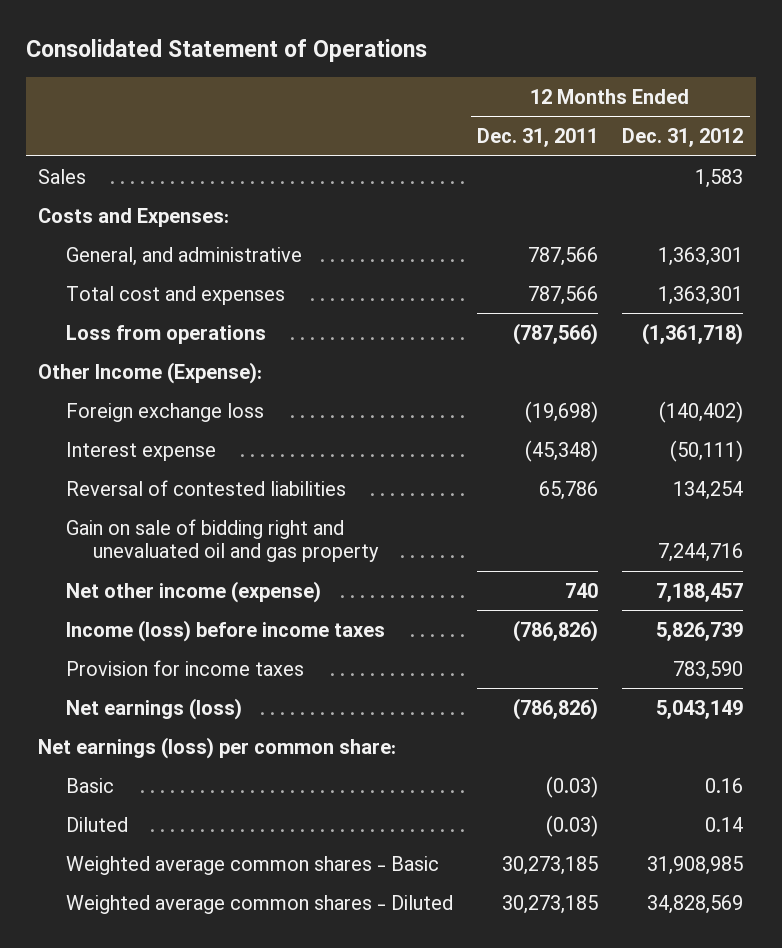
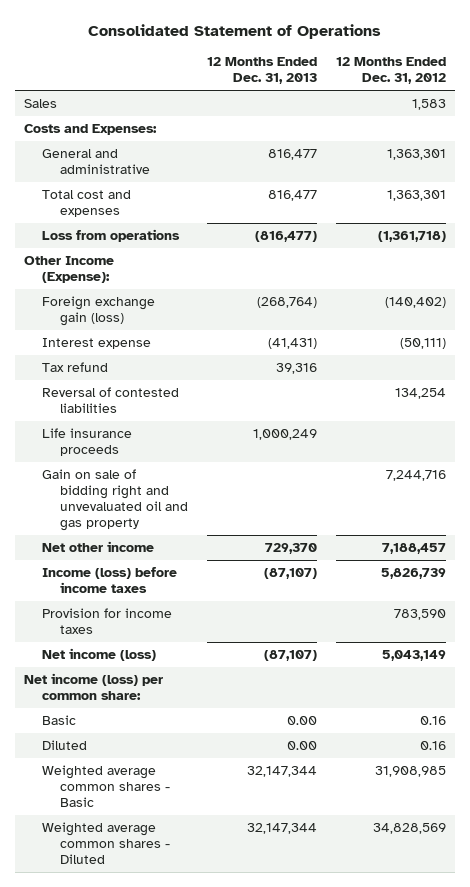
[477,128,599,148] Dec. 31, 2011 -> none
none -> [206,57,317,85] 12 Months Ended Dec. 31, 2013
[65,246,302,266] General, and administrative -> [41,149,150,175] General and administrative
[65,402,264,422] Foreign exchange loss -> [41,296,155,327] Foreign exchange gain (loss)
none -> [41,362,108,373] Tax refund
none -> [41,428,132,457] Life insurance proceeds
[65,518,380,563] Gain on sale of bidding right and unevaluated oil and gas property -> [41,469,188,532] Gain on sale of bidding right and unvevaluated oil and gas property
[65,580,321,603] Net other income (expense) -> [41,541,154,553] Net other income
[65,697,242,720] Net earnings (loss) -> [41,648,156,662] Net income (loss)
[38,736,397,759] Net earnings (loss) per common share: -> [24,673,164,701] Net income (loss) per common share:
[705,816,744,832] 0.14 -> [419,741,446,751] 0.16

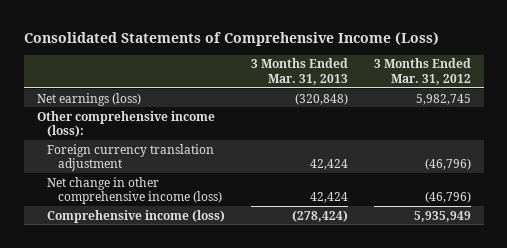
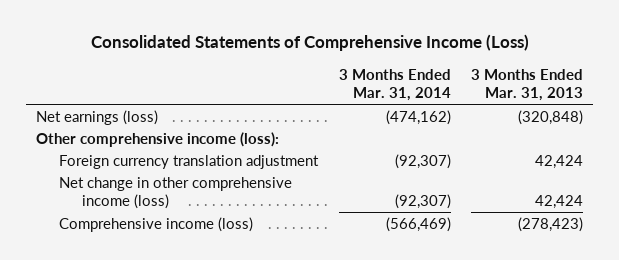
[373,58,471,85] 3 Months Ended Mar. 31, 2012 -> none
none -> [338,68,451,102] 3 Months Ended Mar. 31, 2014
[292,209,349,222] (278,424) -> [518,216,584,232] (278,423)

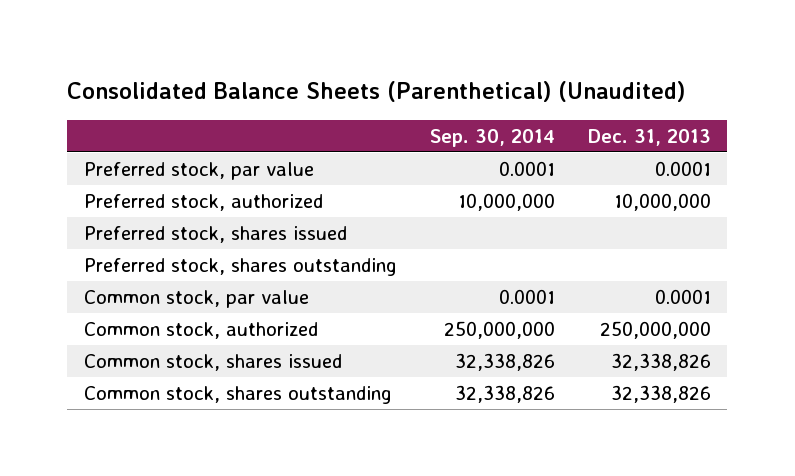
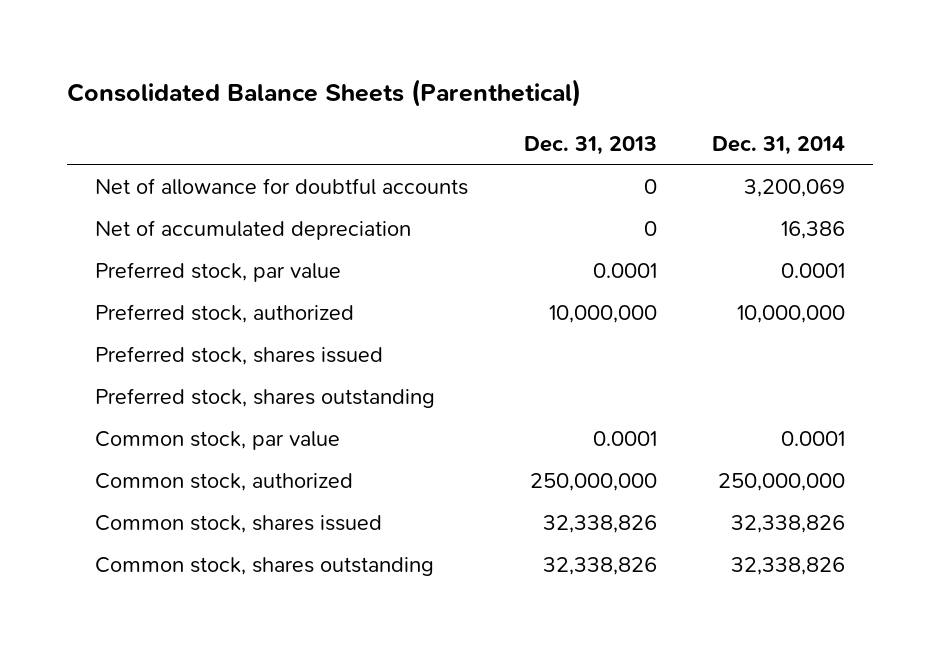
[67,81,686,103] Consolidated Balance Sheets (Parenthetical) (Unaudited) -> [67,79,582,108] Consolidated Balance Sheets (Parenthetical)
[429,128,555,147] Sep. 30, 2014 -> none
none -> [712,136,846,156] Dec. 31, 2014
none -> [95,178,469,196] Net of allowance for doubtful accounts
none -> [95,220,412,241] Net of accumulated depreciation

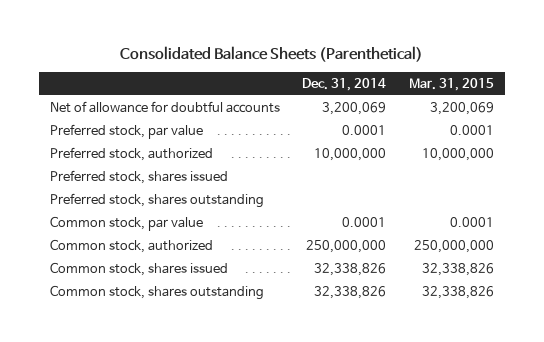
[523,136,657,156] Dec. 31, 2013 -> none
none -> [409,78,495,92] Mar. 31, 2015
[95,220,412,241] Net of accumulated depreciation -> none

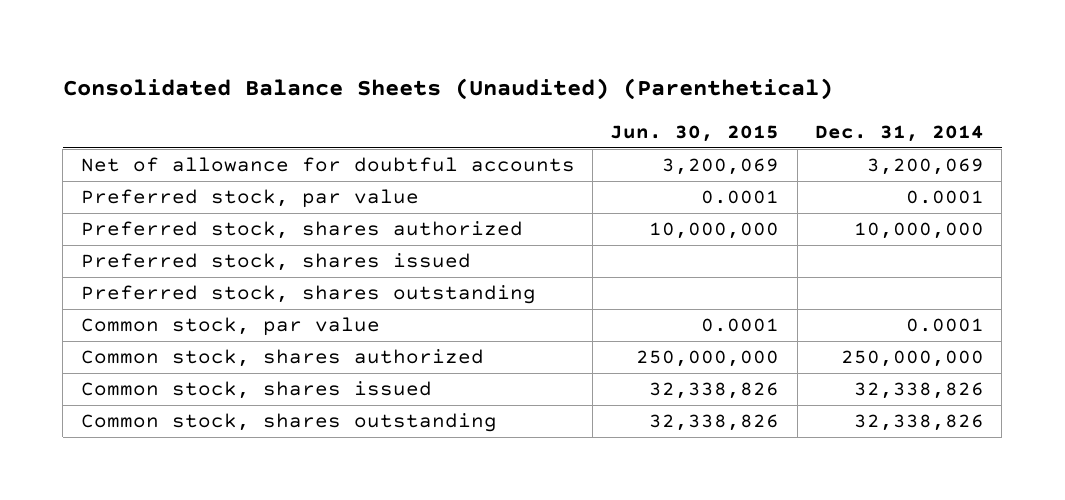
[119,45,423,62] Consolidated Balance Sheets (Parenthetical) -> [62,78,833,101] Consolidated Balance Sheets (Unaudited) (Parenthetical)
[409,78,495,92] Mar. 31, 2015 -> none
none -> [610,125,780,143] Jun. 30, 2015
[49,147,213,162] Preferred stock, authorized -> [80,221,523,240] Preferred stock, shares authorized
[49,239,213,254] Common stock, authorized -> [80,349,484,368] Common stock, shares authorized

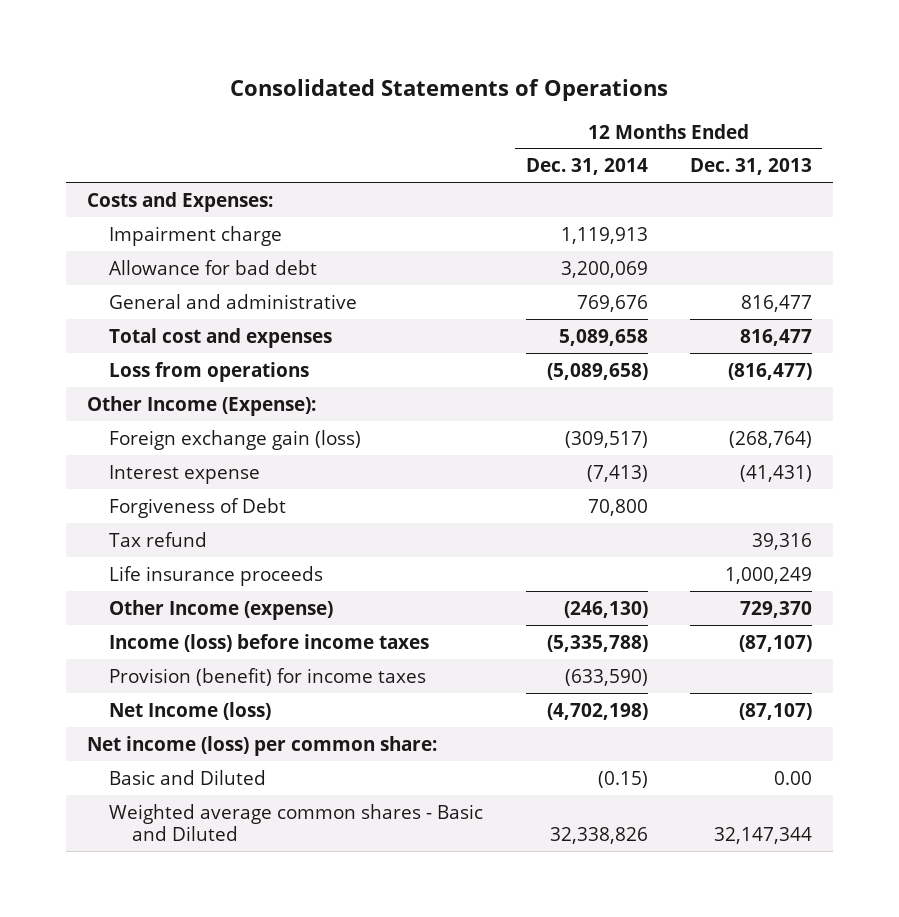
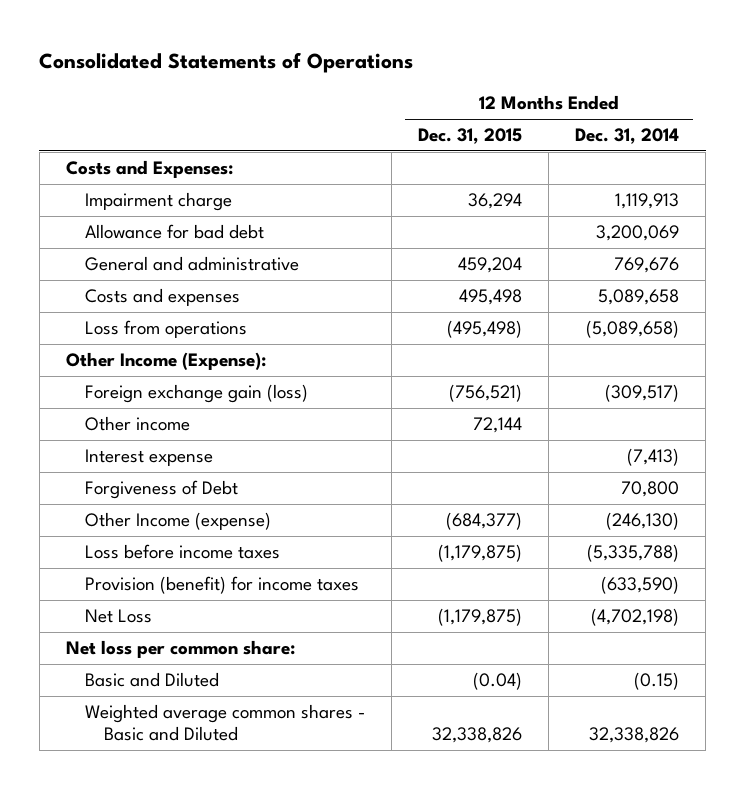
[689,158,812,176] Dec. 31, 2013 -> none
none -> [417,128,522,145] Dec. 31, 2015
[109,327,333,348] Total cost and expenses -> [84,288,240,307] Costs and expenses
none -> [84,416,190,432] Other income
[109,531,208,547] Tax refund -> none
[109,565,324,586] Life insurance proceeds -> none
[109,633,430,652] Income (loss) before income taxes -> [84,544,280,560] Loss before income taxes
[109,701,272,720] Net Income (loss) -> [84,609,152,624] Net Loss
[86,735,437,756] Net income (loss) per common share: -> [65,640,295,659] Net loss per common share:

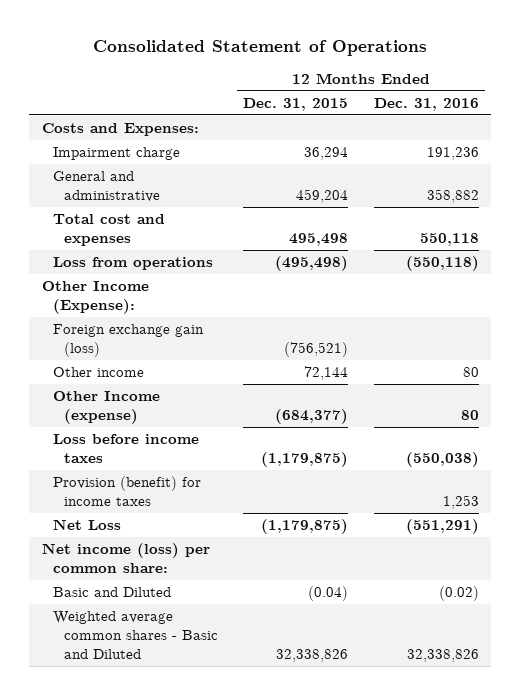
[39,52,414,74] Consolidated Statements of Operations -> [93,40,428,57] Consolidated Statement of Operations
[575,128,680,145] Dec. 31, 2014 -> none
none -> [373,97,479,111] Dec. 31, 2016
[84,224,264,240] Allowance for bad debt -> none
[84,288,240,307] Costs and expenses -> [52,214,165,246] Total cost and expenses
[84,449,213,467] Interest expense -> none
[84,480,238,500] Forgiveness of Debt -> none
[65,640,295,659] Net loss per common share: -> [42,543,211,573] Net income (loss) per common share:

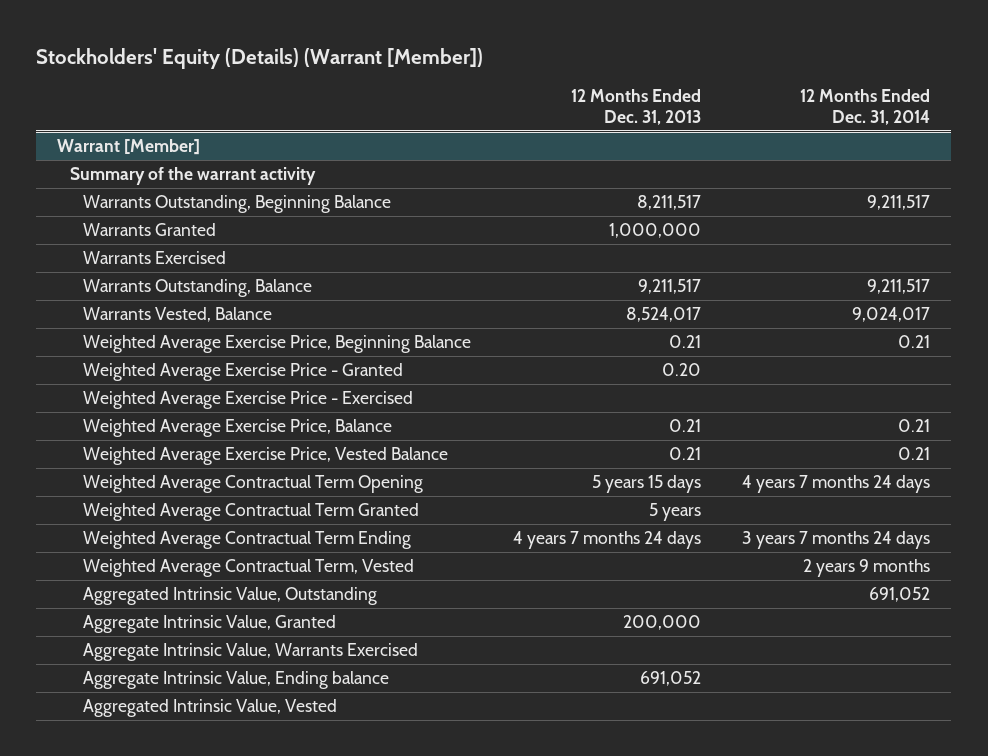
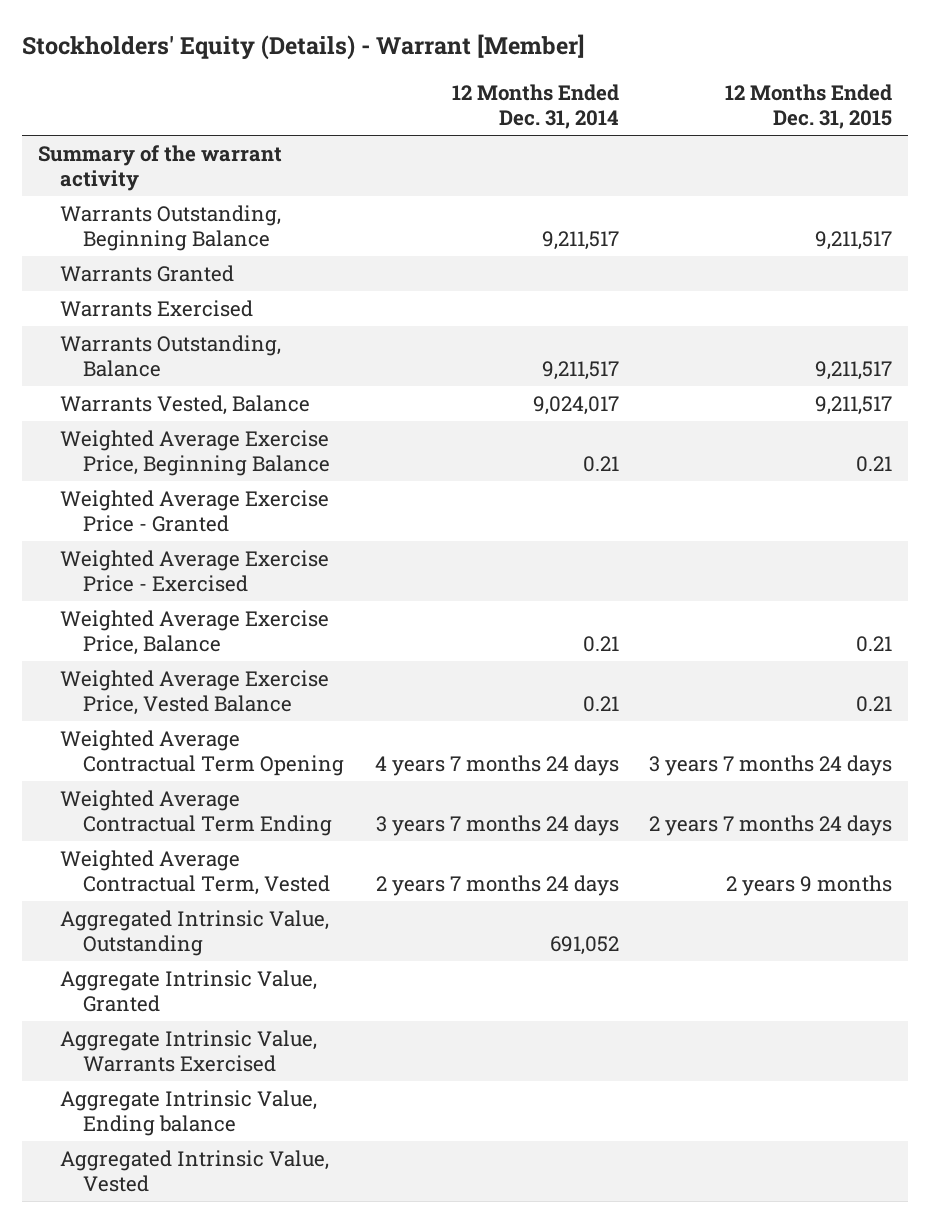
[36,47,484,69] Stockholders' Equity (Details) (Warrant [Member]) -> [22,34,586,61] Stockholders' Equity (Details) - Warrant [Member]
[570,88,701,126] 12 Months Ended Dec. 31, 2013 -> none
none -> [725,83,893,130] 12 Months Ended Dec. 31, 2015
[57,139,201,156] Warrant [Member] -> none
[83,503,420,522] Weighted Average Contractual Term Granted -> none
[803,559,931,578] 2 years 9 months -> [375,875,619,897] 2 years 7 months 24 days

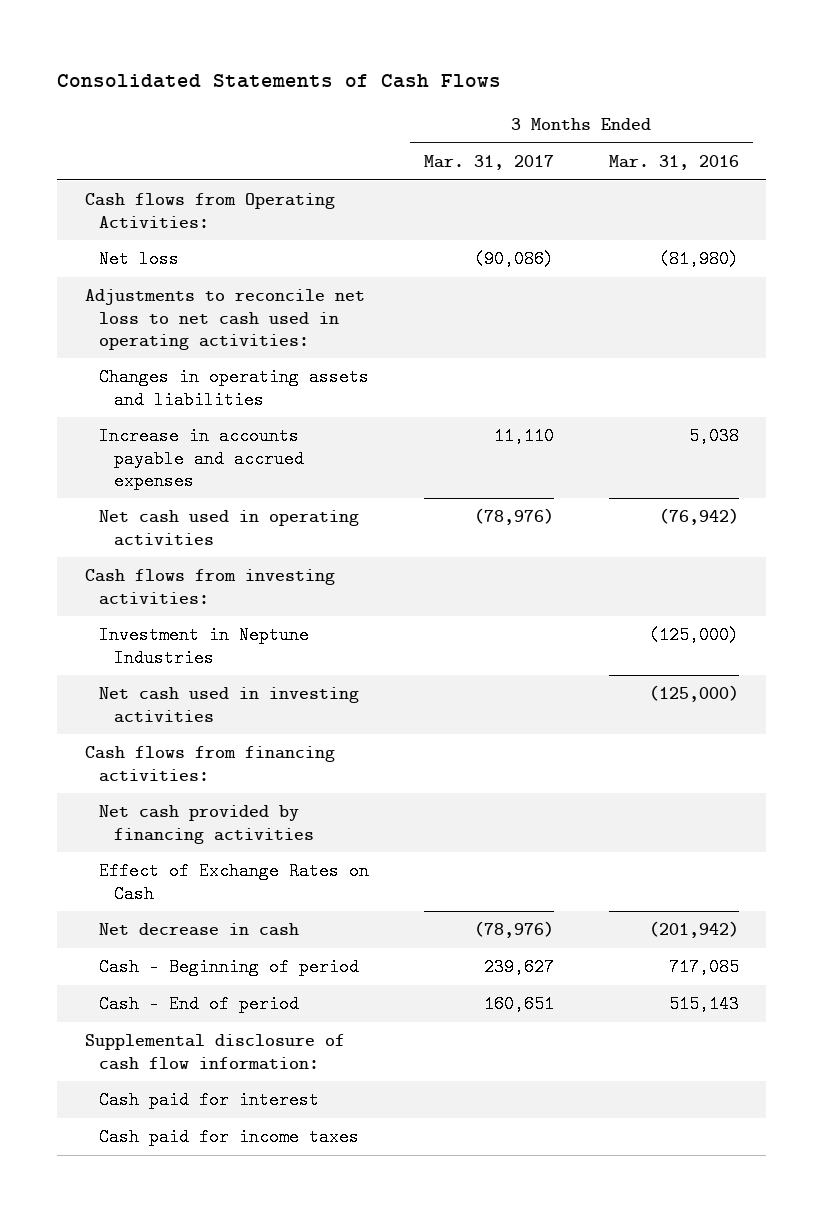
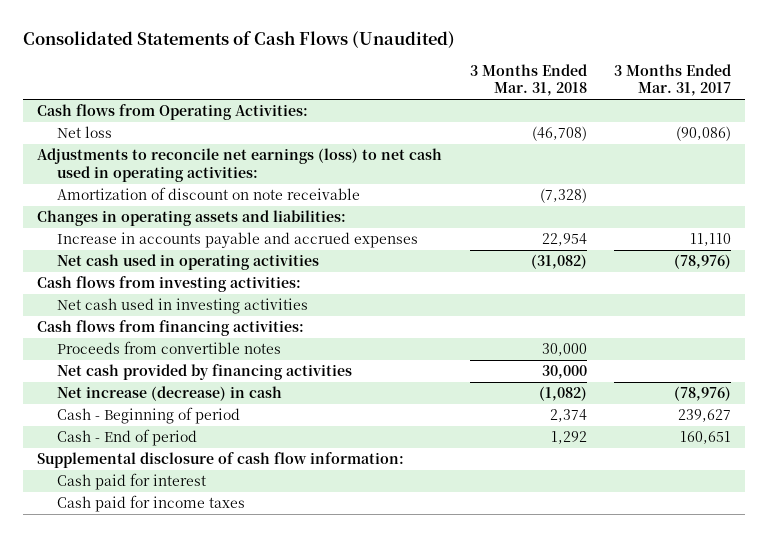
[57,73,502,88] Consolidated Statements of Cash Flows -> [23,31,456,49] Consolidated Statements of Cash Flows (Unaudited)
[608,155,739,171] Mar. 31, 2016 -> none
none -> [469,63,587,97] 3 Months Ended Mar. 31, 2018
[84,289,365,350] Adjustments to reconcile net loss to net cash used in operating activities: -> [36,148,442,182] Adjustments to reconcile net earnings (loss) to net cash used in operating activities:
none -> [57,187,361,201] Amortization of discount on note receivable
[99,368,370,409] Changes in operating assets and liabilities -> [36,210,346,227] Changes in operating assets and liabilities:
[99,626,310,667] Investment in Neptune Industries -> none
none -> [57,341,282,355] Proceeds from convertible notes
[99,862,370,903] Effect of Exchange Rates on Cash -> none
[99,923,300,937] Net decrease in cash -> [57,386,283,402] Net increase (decrease) in cash

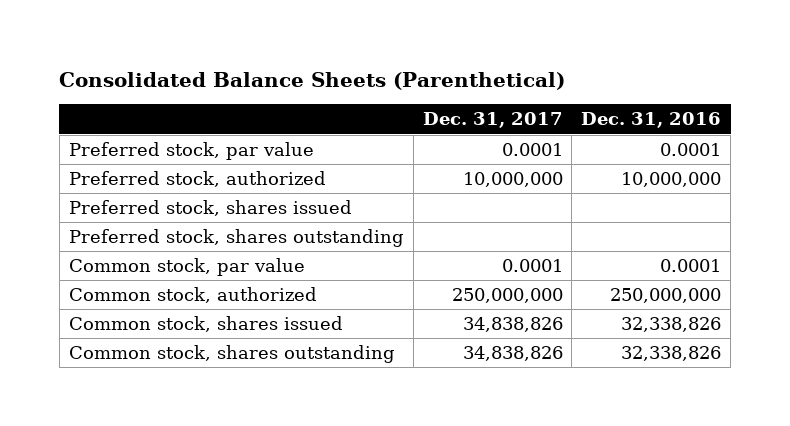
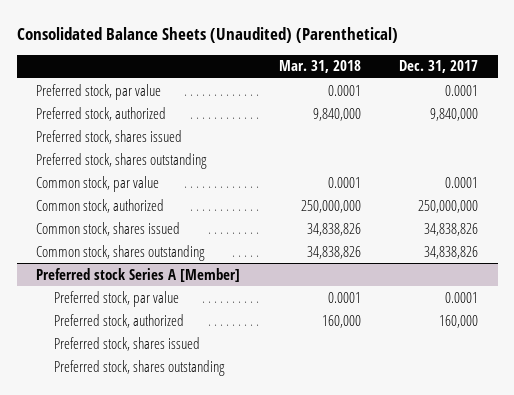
[59,71,566,90] Consolidated Balance Sheets (Parenthetical) -> [16,26,398,43] Consolidated Balance Sheets (Unaudited) (Parenthetical)
[581,112,722,129] Dec. 31, 2016 -> none
none -> [278,60,361,74] Mar. 31, 2018
[462,172,563,188] 10,000,000 -> [430,107,479,121] 9,840,000
none -> [35,267,240,282] Preferred stock Series A [Member]
none -> [53,290,179,307] Preferred stock, par value
none -> [53,313,184,328] Preferred stock, authorized
none -> [53,336,200,351] Preferred stock, shares issued
none -> [53,359,225,376] Preferred stock, shares outstanding

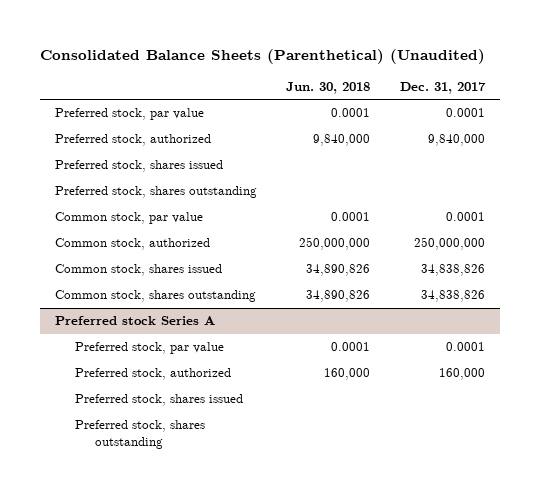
[16,26,398,43] Consolidated Balance Sheets (Unaudited) (Parenthetical) -> [40,49,486,65] Consolidated Balance Sheets (Parenthetical) (Unaudited)
[278,60,361,74] Mar. 31, 2018 -> none
none -> [286,81,371,94] Jun. 30, 2018
[35,267,240,282] Preferred stock Series A [Member] -> [54,316,215,326] Preferred stock Series A

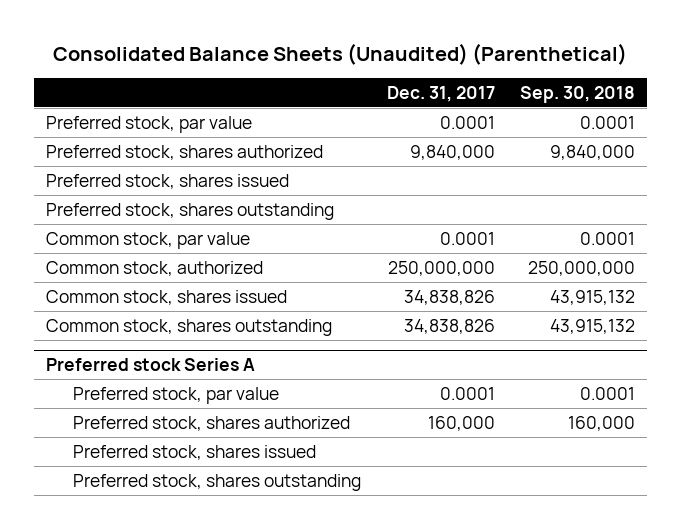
[40,49,486,65] Consolidated Balance Sheets (Parenthetical) (Unaudited) -> [53,42,628,65] Consolidated Balance Sheets (Unaudited) (Parenthetical)
[286,81,371,94] Jun. 30, 2018 -> none
none -> [519,85,635,103] Sep. 30, 2018
[54,134,211,147] Preferred stock, authorized -> [46,144,324,160] Preferred stock, shares authorized
[74,368,231,381] Preferred stock, authorized -> [73,415,351,431] Preferred stock, shares authorized

